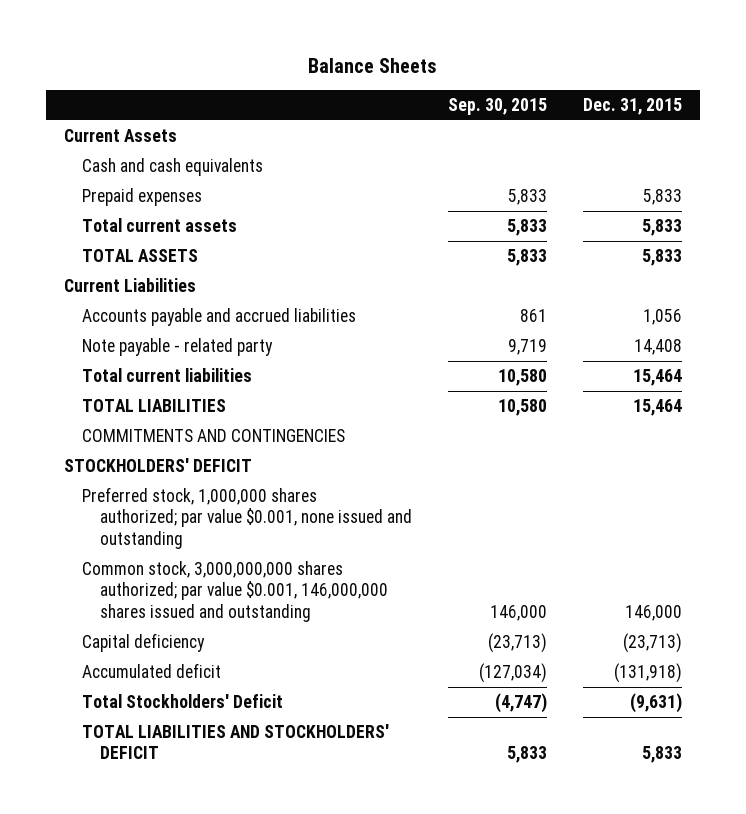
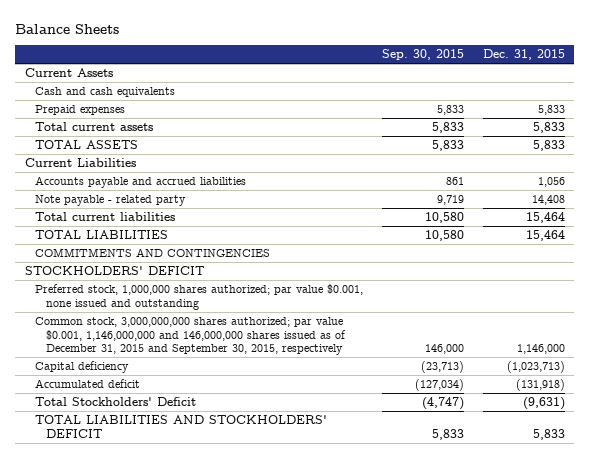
[81,561,388,622] Common stock, 3,000,000,000 shares authorized; par value $0.001, 146,000,000 shares issued and outstanding -> [35,316,346,356] Common stock, 3,000,000,000 shares authorized; par value $0.001, 1,146,000,000 and 146,000,000 shares issued as of December 31, 2015 and September 30, 2015, respectively
[625,604,683,621] 146,000 -> [516,344,565,355] 1,146,000
[623,633,683,654] (23,713) -> [506,360,565,373] (1,023,713)

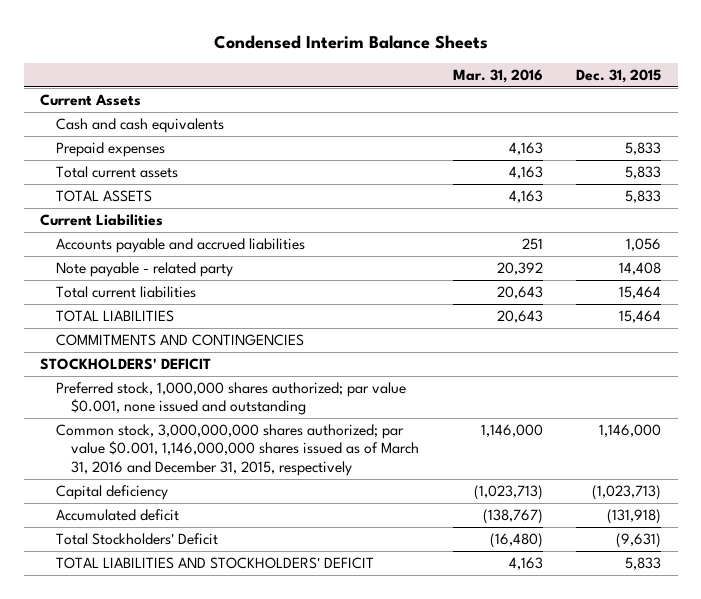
[15,23,120,34] Balance Sheets -> [213,34,488,49] Condensed Interim Balance Sheets
[381,49,464,61] Sep. 30, 2015 -> none
none -> [452,69,543,84] Mar. 31, 2016
[35,316,346,356] Common stock, 3,000,000,000 shares authorized; par value $0.001, 1,146,000,000 and 146,000,000 shares issued as of December 31, 2015 and September 30, 2015, respectively -> [55,424,420,476] Common stock, 3,000,000,000 shares authorized; par value $0.001, 1,146,000,000 shares issued as of March 31, 2016 and December 31, 2015, respectively

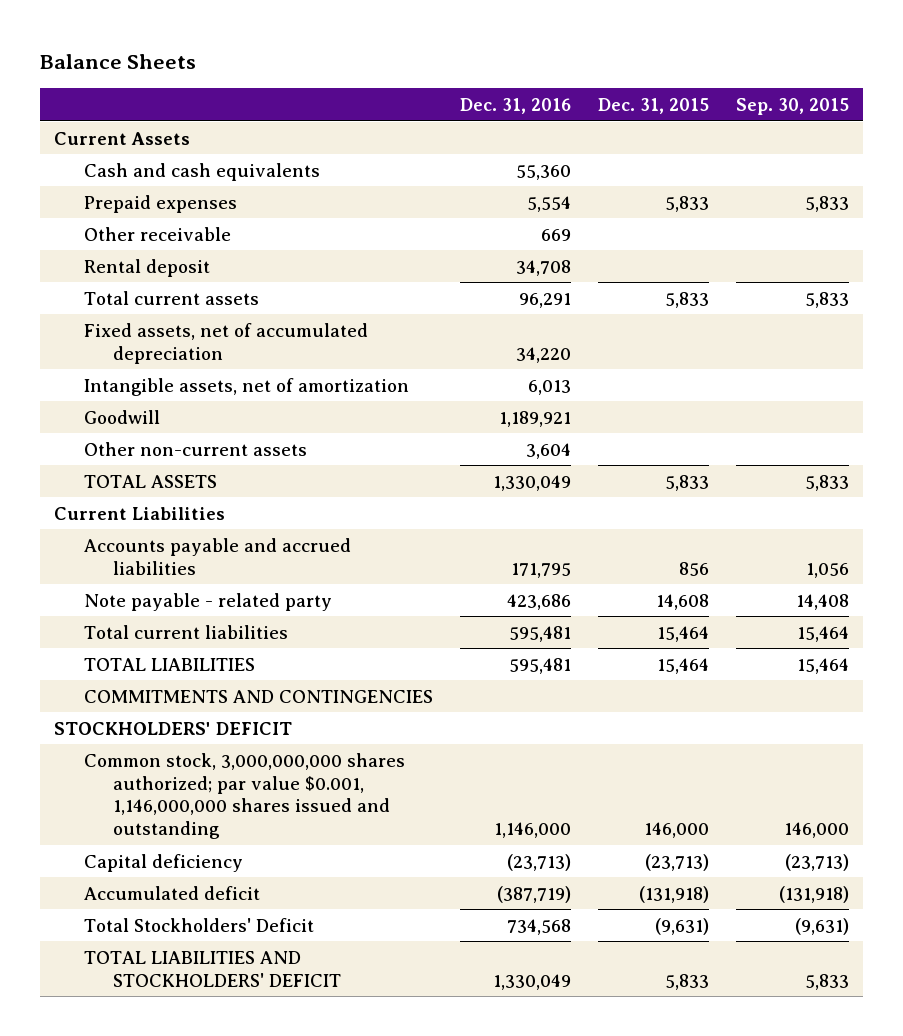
[213,34,488,49] Condensed Interim Balance Sheets -> [40,54,197,70] Balance Sheets
[452,69,543,84] Mar. 31, 2016 -> none
none -> [459,97,571,114] Dec. 31, 2016
none -> [736,97,850,115] Sep. 30, 2015
none -> [83,226,231,241] Other receivable
none -> [83,258,210,277] Rental deposit
none -> [83,322,368,364] Fixed assets, net of accumulated depreciation
none -> [83,377,409,396] Intangible assets, net of amortization
none -> [83,409,160,424] Goodwill
none -> [83,441,307,456] Other non-current assets
[625,238,661,252] 1,056 -> [679,561,710,576] 856
[618,262,661,276] 14,408 -> [656,593,710,610] 14,608
[55,382,406,416] Preferred stock, 1,000,000 shares authorized; par value $0.001, none issued and outstanding -> none
[55,424,420,476] Common stock, 3,000,000,000 shares authorized; par value $0.001, 1,146,000,000 shares issued as of March 31, 2016 and December 31, 2015, respectively -> [83,752,405,840] Common stock, 3,000,000,000 shares authorized; par value $0.001, 1,146,000,000 shares issued and outstanding
[598,424,661,438] 1,146,000 -> [644,822,710,839] 146,000
[591,485,661,501] (1,023,713) -> [645,853,710,871] (23,713)

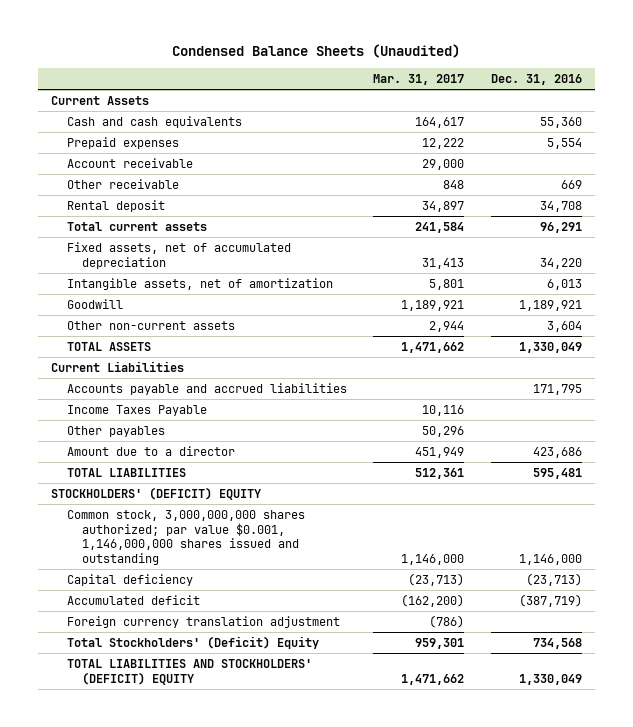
[40,54,197,70] Balance Sheets -> [172,44,461,59] Condensed Balance Sheets (Unaudited)
[598,97,710,114] Dec. 31, 2015 -> none
[736,97,850,115] Sep. 30, 2015 -> none
none -> [373,74,465,86] Mar. 31, 2017
none -> [66,157,193,168] Account receivable
[83,624,288,639] Total current liabilities -> none
none -> [66,404,207,416] Income Taxes Payable
none -> [66,425,165,437] Other payables
[83,592,332,611] Note payable - related party -> [66,445,235,456] Amount due to a director
[83,689,433,703] COMMITMENTS AND CONTINGENCIES -> none
[54,721,293,735] STOCKHOLDERS' DEFICIT -> [51,486,262,500] STOCKHOLDERS' (DEFICIT) EQUITY
none -> [66,615,340,628] Foreign currency translation adjustment
[83,917,314,932] Total Stockholders' Deficit -> [66,635,319,649] Total Stockholders' (Deficit) Equity
[83,950,342,987] TOTAL LIABILITIES AND STOCKHOLDERS' DEFICIT -> [66,658,312,685] TOTAL LIABILITIES AND STOCKHOLDERS' (DEFICIT) EQUITY

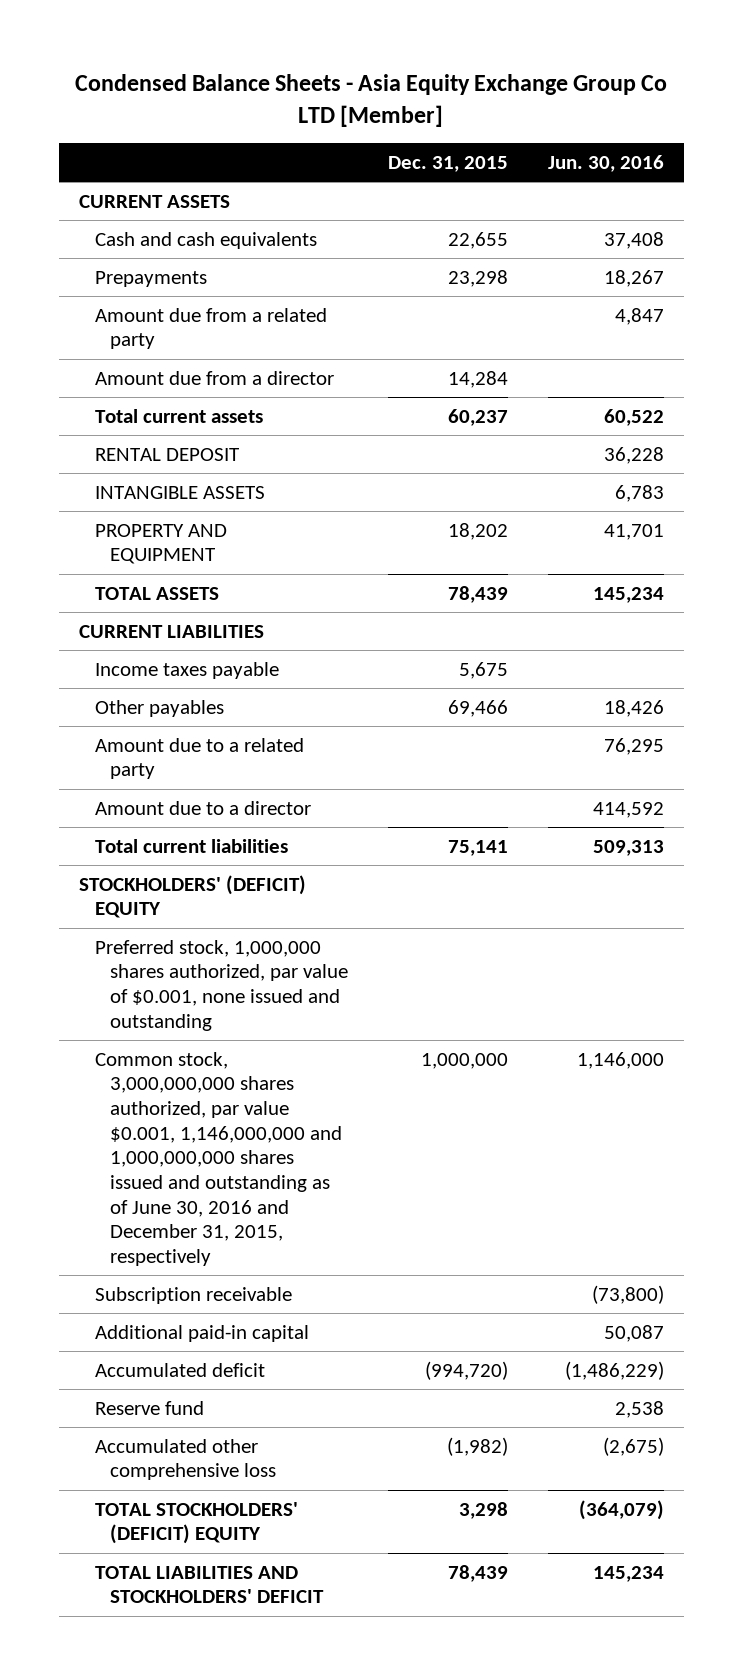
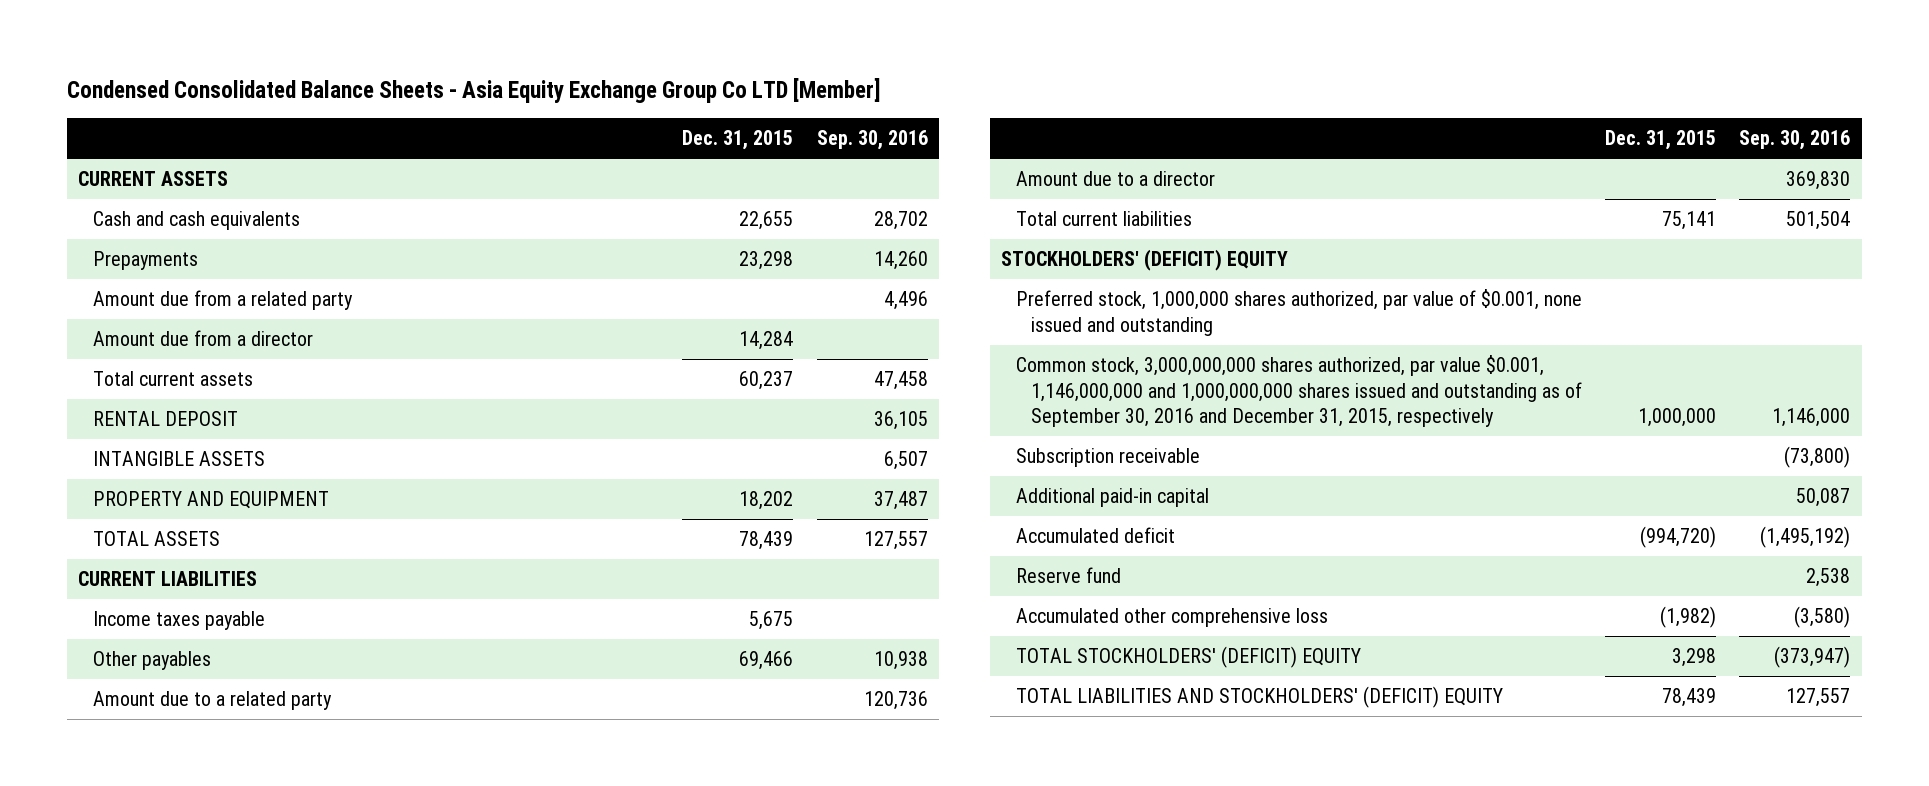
[75,73,668,127] Condensed Balance Sheets - Asia Equity Exchange Group Co LTD [Member] -> [66,77,881,103] Condensed Consolidated Balance Sheets - Asia Equity Exchange Group Co LTD [Member]
[547,154,664,172] Jun. 30, 2016 -> none
none -> [816,130,928,151] Sep. 30, 2016
[94,1051,343,1266] Common stock, 3,000,000,000 shares authorized, par value $0.001, 1,146,000,000 and 1,000,000,000 shares issued and outstanding as of June 30, 2016 and December 31, 2015, respectively -> [1015,355,1582,428] Common stock, 3,000,000,000 shares authorized, par value $0.001, 1,146,000,000 and 1,000,000,000 shares issued and outstanding as of September 30, 2016 and December 31, 2015, respectively
[94,1565,325,1604] TOTAL LIABILITIES AND STOCKHOLDERS' DEFICIT -> [1015,686,1503,709] TOTAL LIABILITIES AND STOCKHOLDERS' (DEFICIT) EQUITY

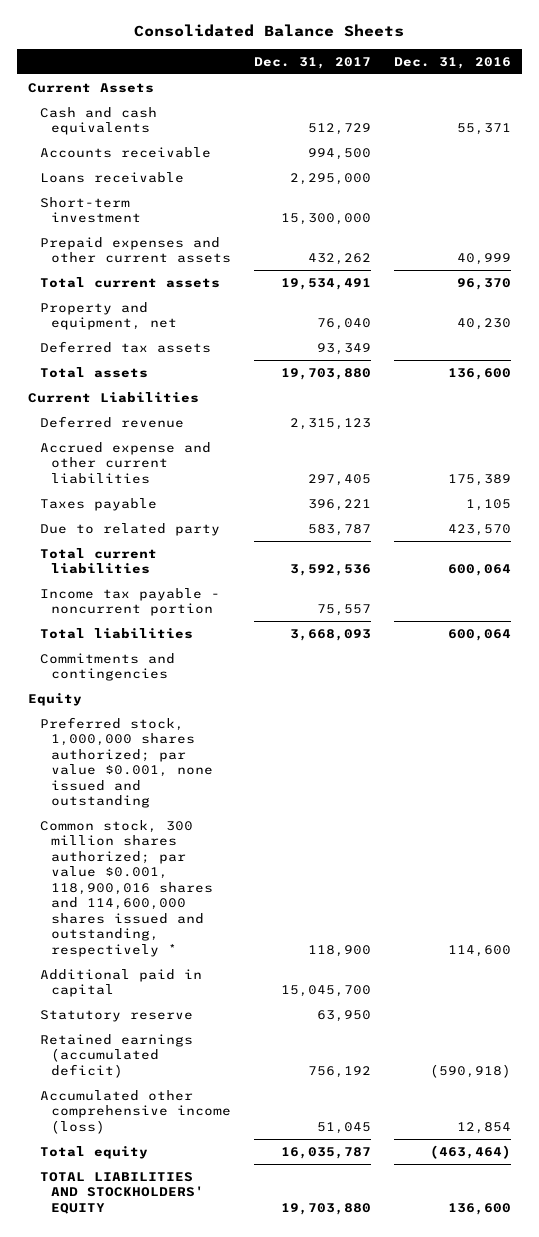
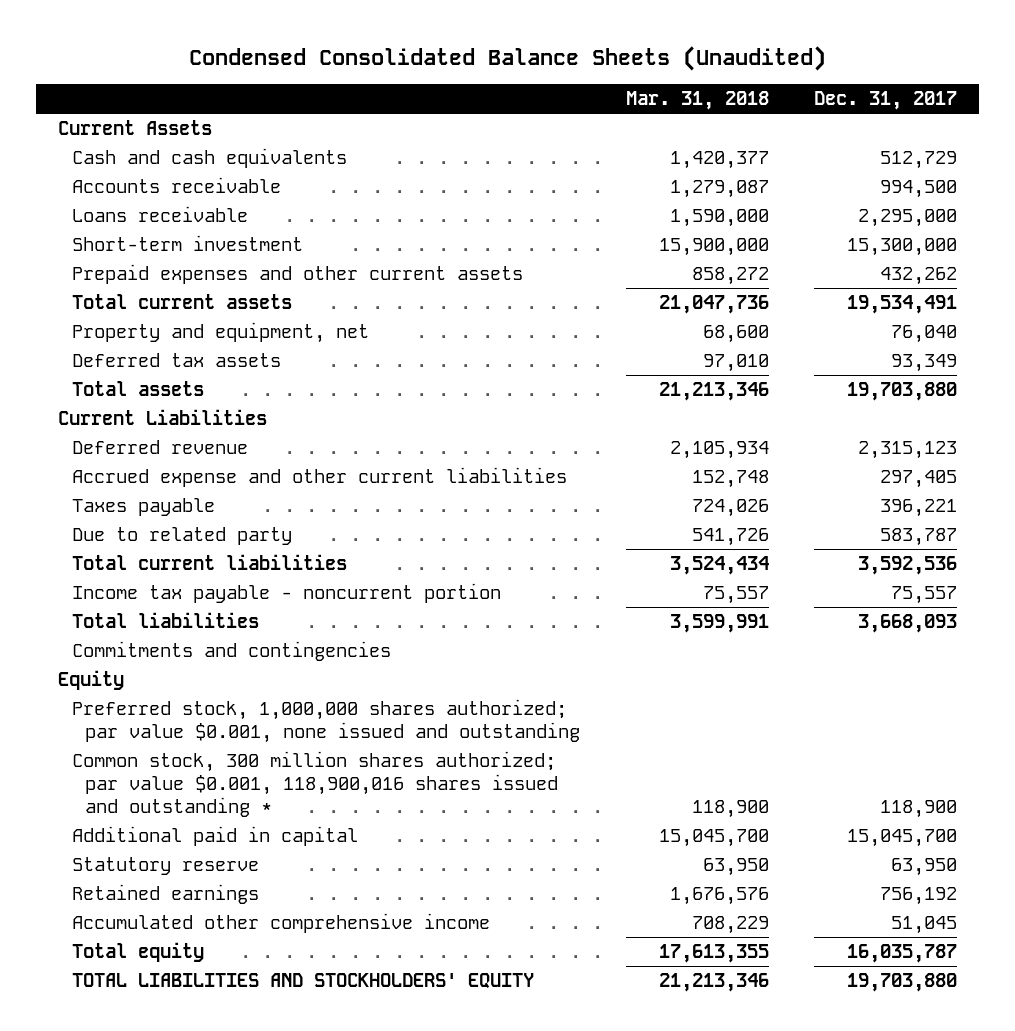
[134,24,405,38] Consolidated Balance Sheets -> [188,46,826,72] Condensed Consolidated Balance Sheets (Unaudited)
[393,56,511,69] Dec. 31, 2016 -> none
none -> [625,91,769,111] Mar. 31, 2018
[39,819,214,957] Common stock, 300 million shares authorized; par value $0.001, 118,900,016 shares and 114,600,000 shares issued and outstanding, respectively * -> [71,751,559,818] Common stock, 300 million shares authorized; par value $0.001, 118,900,016 shares issued and outstanding *
[39,1033,193,1078] Retained earnings (accumulated deficit) -> [71,884,259,905] Retained earnings
[39,1089,232,1134] Accumulated other comprehensive income (loss) -> [71,913,490,934] Accumulated other comprehensive income

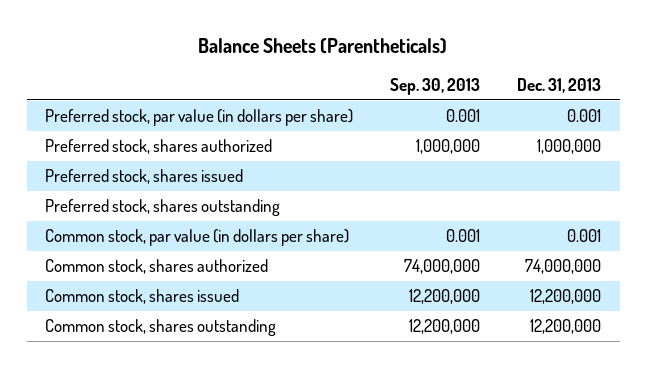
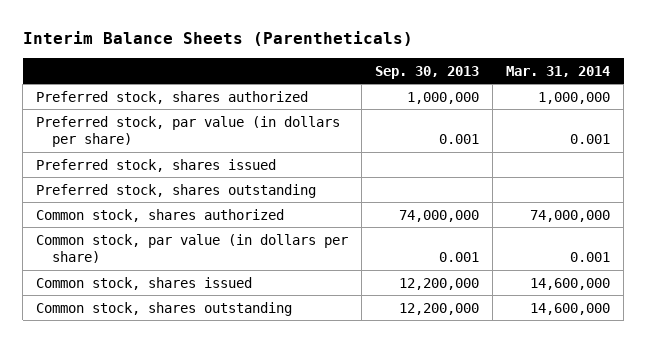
[198,37,448,54] Balance Sheets (Parentheticals) -> [22,31,413,47] Interim Balance Sheets (Parentheticals)
[517,77,602,93] Dec. 31, 2013 -> none
none -> [506,65,611,77] Mar. 31, 2014
[45,109,354,127] Preferred stock, par value (in dollars per share) -> [36,115,341,148] Preferred stock, par value (in dollars per share)
[45,229,350,247] Common stock, par value (in dollars per share) -> [36,233,349,264] Common stock, par value (in dollars per share)

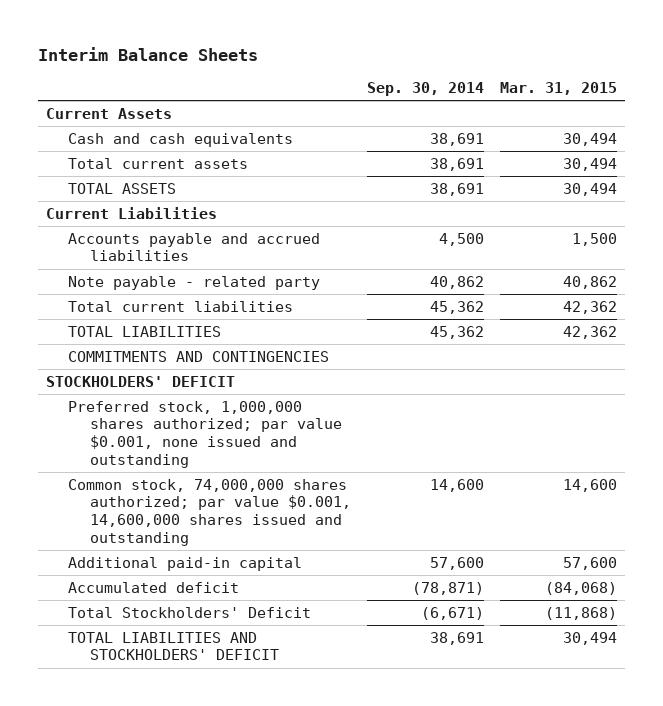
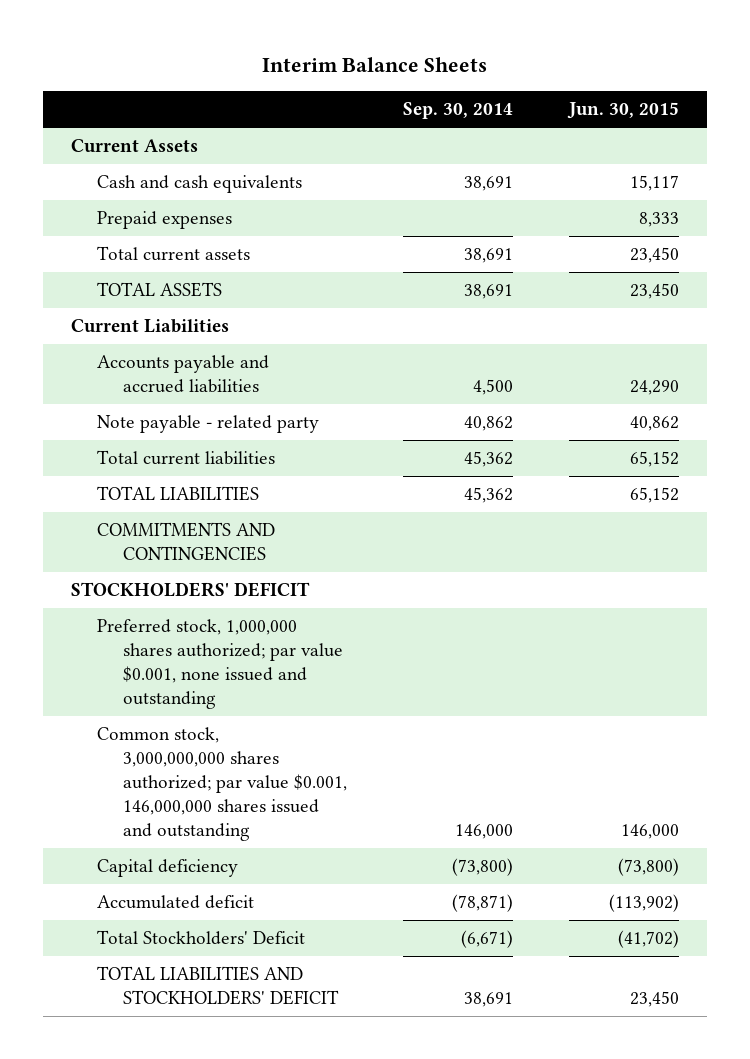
[499,81,617,95] Mar. 31, 2015 -> none
none -> [566,102,679,120] Jun. 30, 2015
none -> [97,211,233,230] Prepaid expenses
[68,478,351,546] Common stock, 74,000,000 shares authorized; par value $0.001, 14,600,000 shares issued and outstanding -> [97,727,348,842] Common stock, 3,000,000,000 shares authorized; par value $0.001, 146,000,000 shares issued and outstanding
[429,478,484,492] 14,600 -> [455,824,514,840] 146,000
[68,556,303,571] Additional paid-in capital -> [97,859,239,878] Capital deficiency
[429,556,484,570] 57,600 -> [452,858,514,877] (73,800)

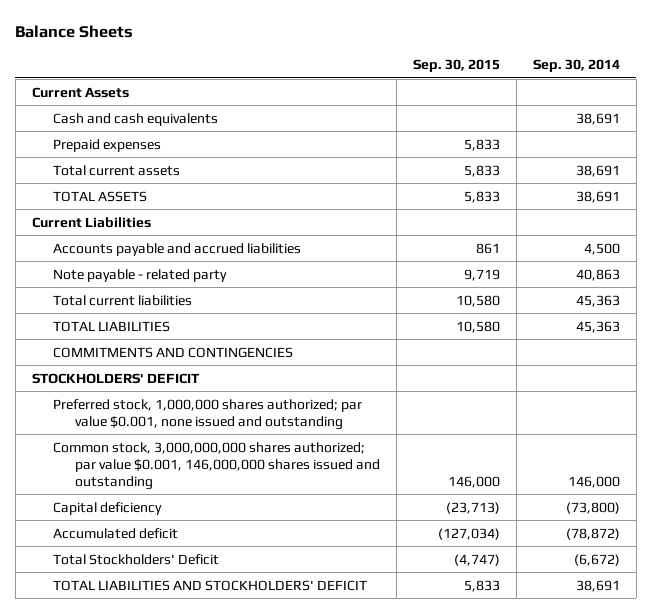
[261,57,487,73] Interim Balance Sheets -> [15,25,134,39] Balance Sheets
[566,102,679,120] Jun. 30, 2015 -> none
none -> [412,59,500,73] Sep. 30, 2015
[464,416,514,432] 40,862 -> [575,268,620,281] 40,863
[464,451,514,468] 45,362 -> [575,294,620,307] 45,363
[464,487,514,504] 45,362 -> [575,320,620,333] 45,363
[452,894,514,913] (78,871) -> [565,527,620,540] (78,872)
[461,930,514,949] (6,671) -> [573,553,620,566] (6,672)

